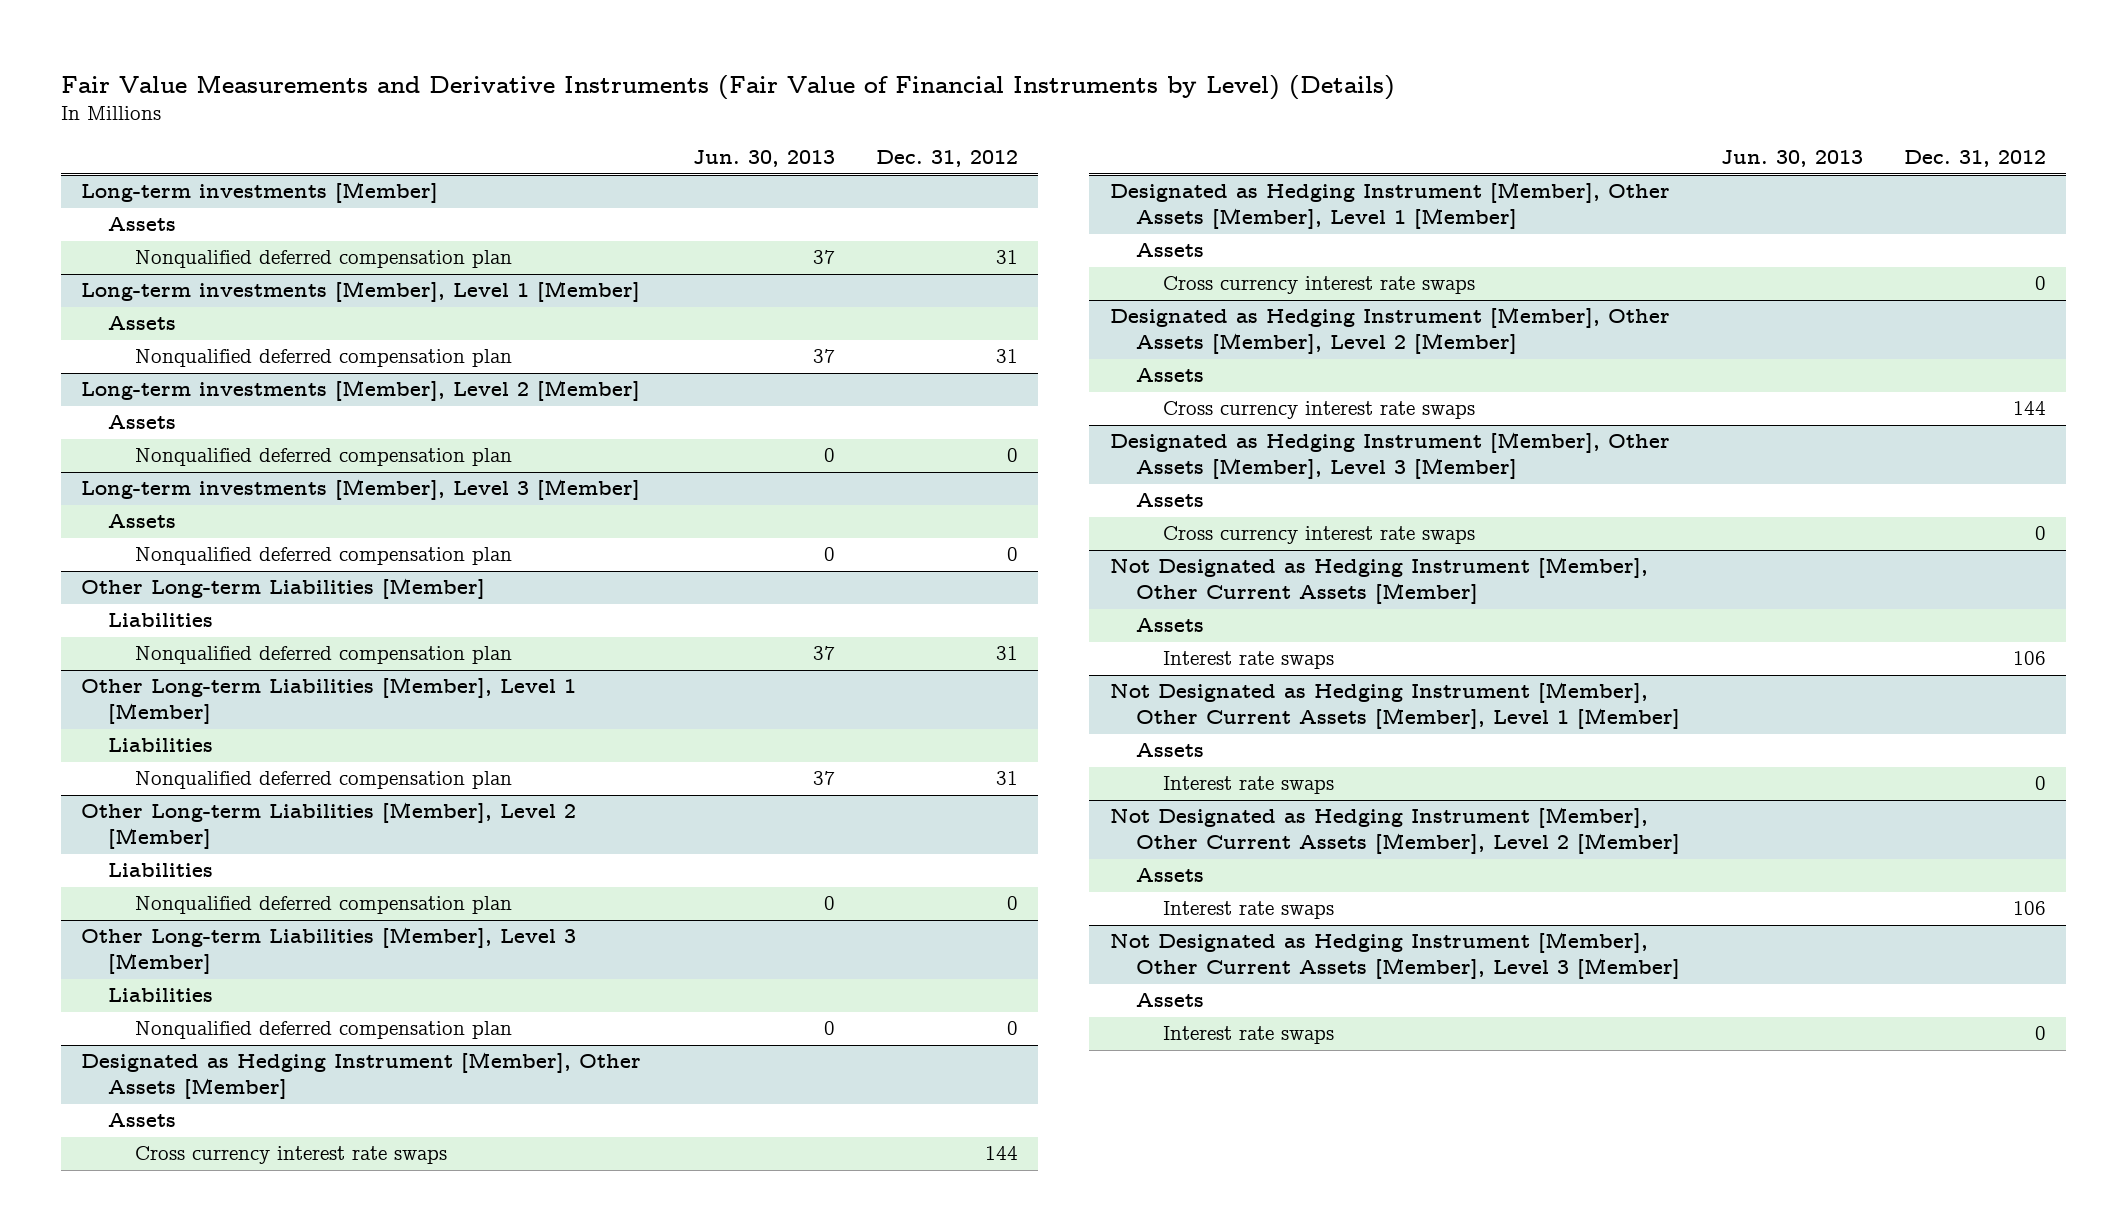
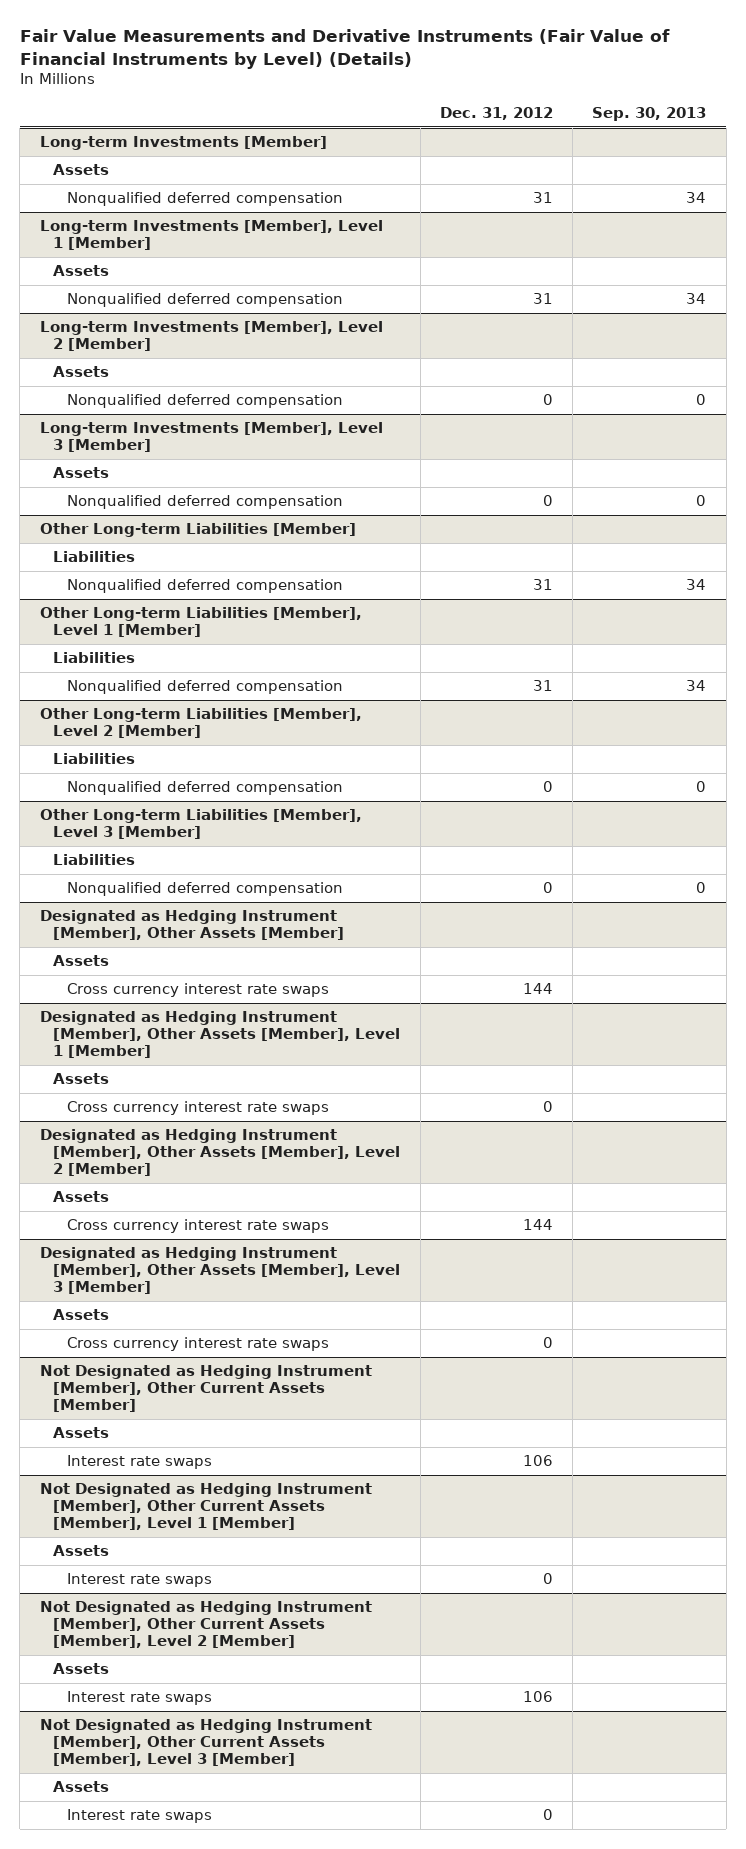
[692,150,835,168] Jun. 30, 2013 -> none
none -> [592,107,707,122] Sep. 30, 2013
[81,182,439,204] Long-term investments [Member] -> [39,136,327,151] Long-term Investments [Member]
[134,250,512,269] Nonqualified deferred compensation plan -> [67,192,344,207] Nonqualified deferred compensation
[81,281,641,303] Long-term investments [Member], Level 1 [Member] -> [39,220,383,251] Long-term Investments [Member], Level 1 [Member]
[134,349,512,368] Nonqualified deferred compensation plan -> [67,293,344,308] Nonqualified deferred compensation
[81,380,641,402] Long-term investments [Member], Level 2 [Member] -> [39,321,383,352] Long-term Investments [Member], Level 2 [Member]
[134,448,512,467] Nonqualified deferred compensation plan -> [67,394,344,409] Nonqualified deferred compensation
[81,479,641,501] Long-term investments [Member], Level 3 [Member] -> [39,422,383,453] Long-term Investments [Member], Level 3 [Member]
[134,547,512,566] Nonqualified deferred compensation plan -> [67,495,344,510] Nonqualified deferred compensation
[134,646,512,665] Nonqualified deferred compensation plan -> [67,579,344,594] Nonqualified deferred compensation
[134,771,512,790] Nonqualified deferred compensation plan -> [67,680,344,695] Nonqualified deferred compensation
[134,896,512,915] Nonqualified deferred compensation plan -> [67,781,344,796] Nonqualified deferred compensation
[134,1021,512,1040] Nonqualified deferred compensation plan -> [67,882,344,897] Nonqualified deferred compensation

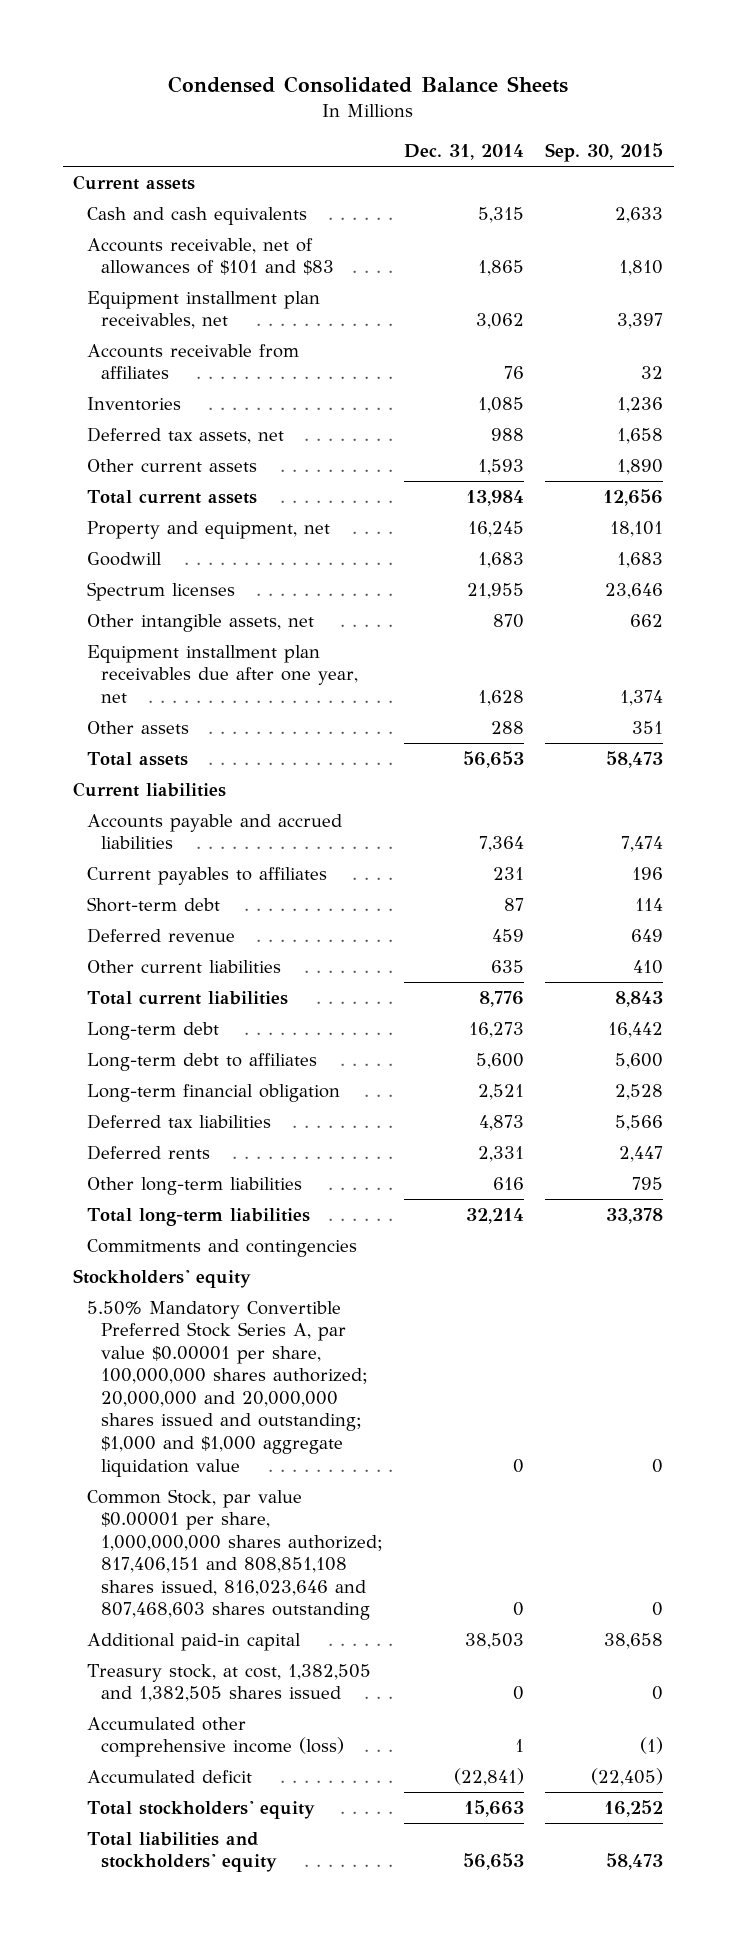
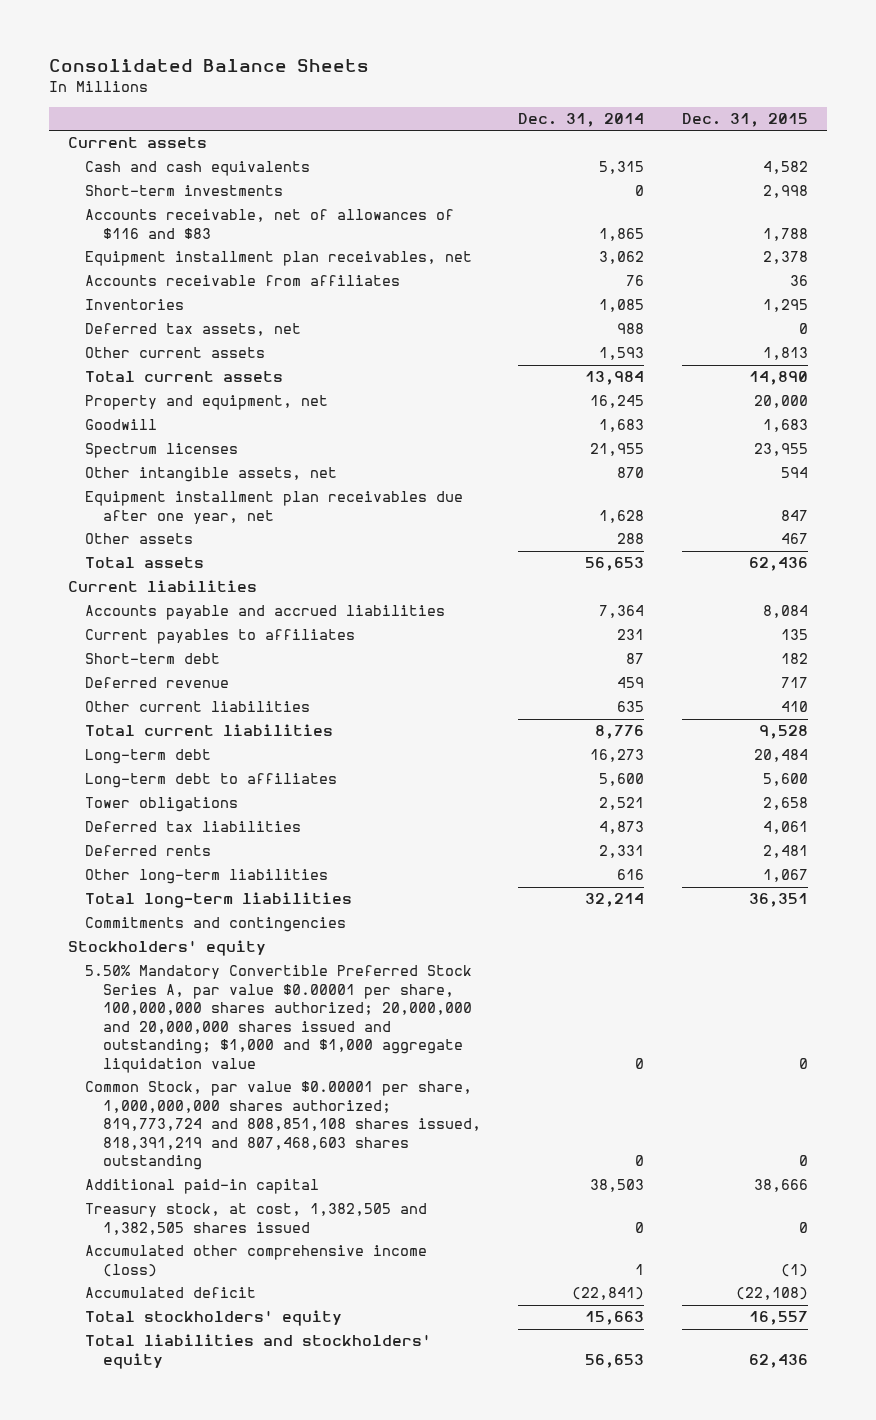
[168,75,569,93] Condensed Consolidated Balance Sheets -> [49,59,370,73] Consolidated Balance Sheets
[545,143,664,163] Sep. 30, 2015 -> none
none -> [681,112,808,127] Dec. 31, 2015
none -> [85,185,284,197] Short-term investments
[87,237,334,276] Accounts receivable, net of allowances of $101 and $83 -> [85,209,455,239] Accounts receivable, net of allowances of $116 and $83
[87,1083,341,1102] Long-term financial obligation -> [85,797,239,813] Tower obligations
[87,1488,383,1621] Common Stock, par value $0.00001 per share, 1,000,000,000 shares authorized; 817,406,151 and 808,851,108 shares issued, 816,023,646 and 807,468,603 shares outstanding -> [85,1081,481,1171] Common Stock, par value $0.00001 per share, 1,000,000,000 shares authorized; 819,773,724 and 808,851,108 shares issued, 818,391,219 and 807,468,603 shares outstanding

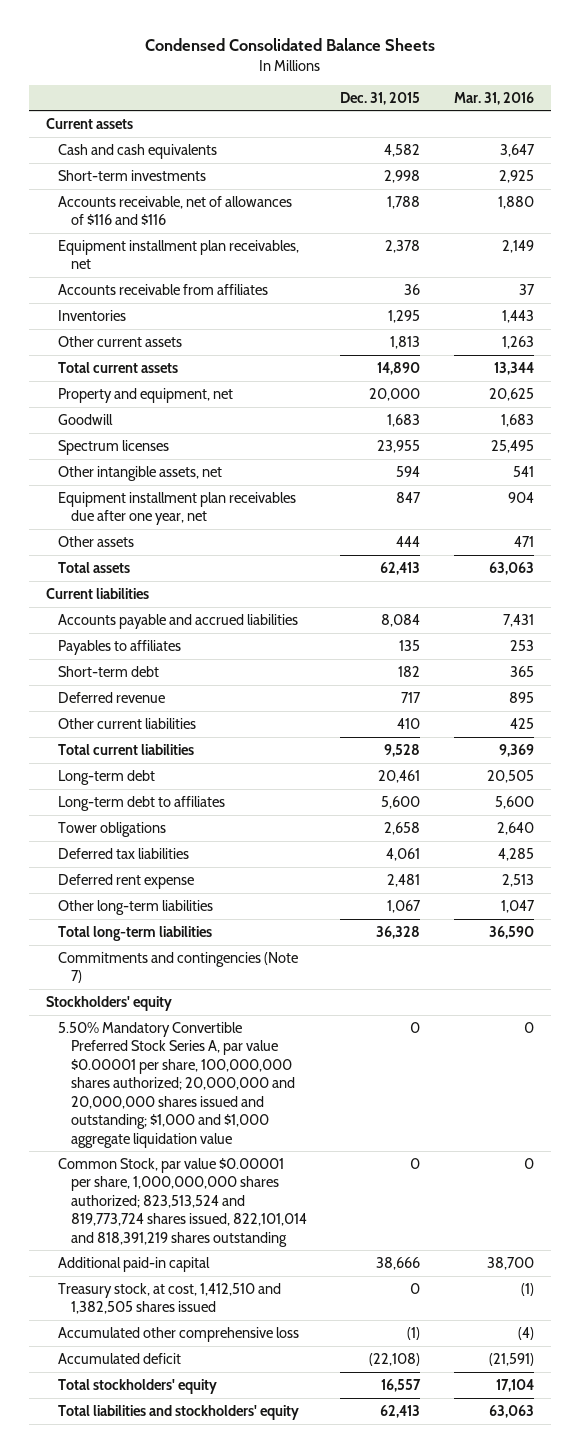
[49,59,370,73] Consolidated Balance Sheets -> [145,38,436,52] Condensed Consolidated Balance Sheets
[518,112,645,127] Dec. 31, 2014 -> none
none -> [454,91,535,105] Mar. 31, 2016
[85,209,455,239] Accounts receivable, net of allowances of $116 and $83 -> [58,195,293,226] Accounts receivable, net of allowances of $116 and $116
[85,323,302,337] Deferred tax assets, net -> none
[780,533,808,545] 467 -> [396,535,421,547] 444
[748,557,808,572] 62,436 -> [380,561,421,575] 62,413
[85,629,356,645] Current payables to affiliates -> [58,639,182,655] Payables to affiliates
[753,749,808,763] 20,484 -> [378,769,421,783] 20,461
[85,845,212,857] Deferred rents -> [58,873,195,889] Deferred rent expense
[748,893,808,908] 36,351 -> [376,925,421,939] 36,328
[85,917,347,933] Commitments and contingencies -> [58,951,299,984] Commitments and contingencies (Note 7)
[85,1081,481,1171] Common Stock, par value $0.00001 per share, 1,000,000,000 shares authorized; 819,773,724 and 808,851,108 shares issued, 818,391,219 and 807,468,603 shares outstanding -> [58,1157,307,1247] Common Stock, par value $0.00001 per share, 1,000,000,000 shares authorized; 823,513,524 and 819,773,724 shares issued, 822,101,014 and 818,391,219 shares outstanding
[85,1203,428,1235] Treasury stock, at cost, 1,382,505 and 1,382,505 shares issued -> [58,1282,282,1315] Treasury stock, at cost, 1,412,510 and 1,382,505 shares issued
[85,1245,428,1277] Accumulated other comprehensive income (loss) -> [58,1326,300,1342] Accumulated other comprehensive loss
[748,1353,808,1368] 62,436 -> [380,1404,421,1418] 62,413

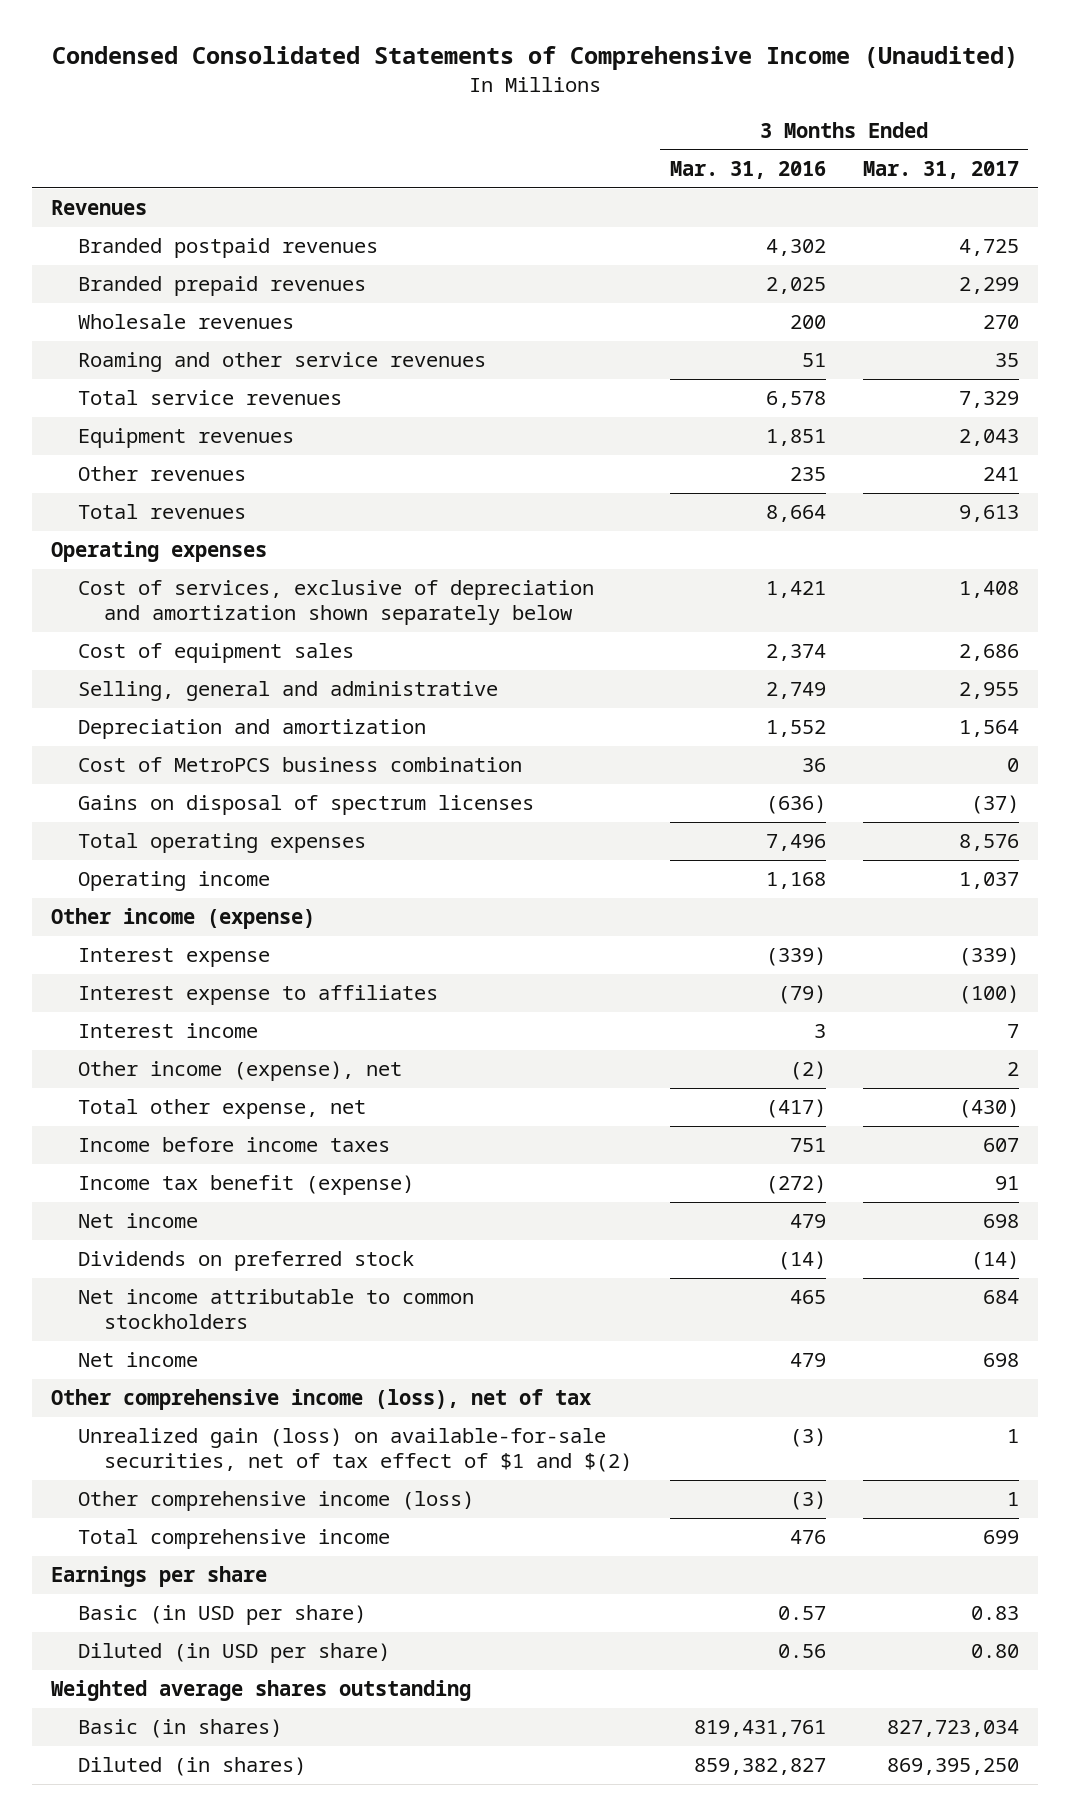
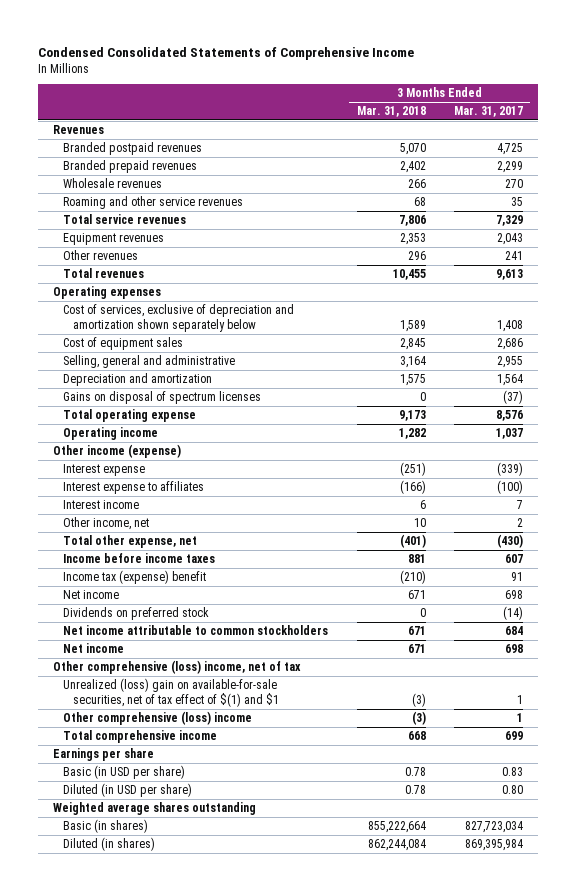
[52,46,1019,71] Condensed Consolidated Statements of Comprehensive Income (Unaudited) -> [38,46,415,60] Condensed Consolidated Statements of Comprehensive Income
[669,161,826,180] Mar. 31, 2016 -> none
none -> [356,106,426,118] Mar. 31, 2018
[77,757,522,773] Cost of MetroPCS business combination -> none
[77,833,366,854] Total operating expenses -> [62,409,196,423] Total operating expense
[77,1061,402,1082] Other income (expense), net -> [62,517,149,531] Other income, net
[77,1175,414,1196] Income tax benefit (expense) -> [62,570,206,585] Income tax (expense) benefit
[51,1389,592,1411] Other comprehensive income (loss), net of tax -> [52,660,301,675] Other comprehensive (loss) income, net of tax
[77,1428,633,1473] Unrealized gain (loss) on available-for-sale securities, net of tax effect of $1 and $(2) -> [62,678,280,707] Unrealized (loss) gain on available-for-sale securities, net of tax effect of $(1) and $1
[77,1491,474,1512] Other comprehensive income (loss) -> [62,711,252,726] Other comprehensive (loss) income
[886,1758,1019,1776] 869,395,250 -> [465,839,524,852] 869,395,984

